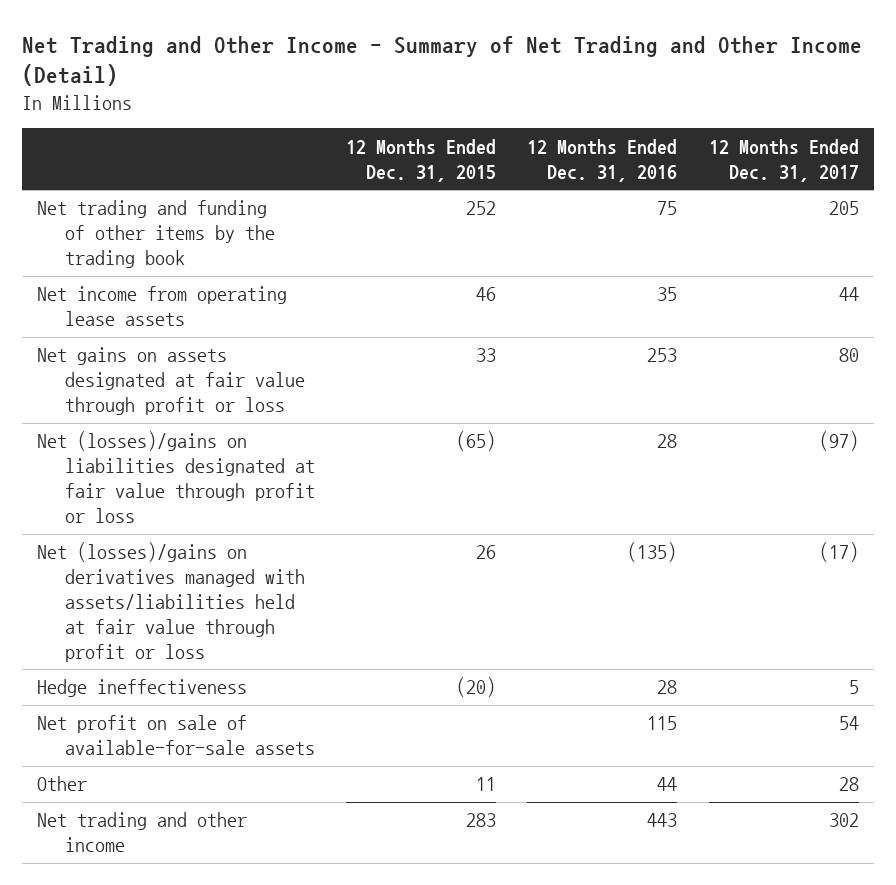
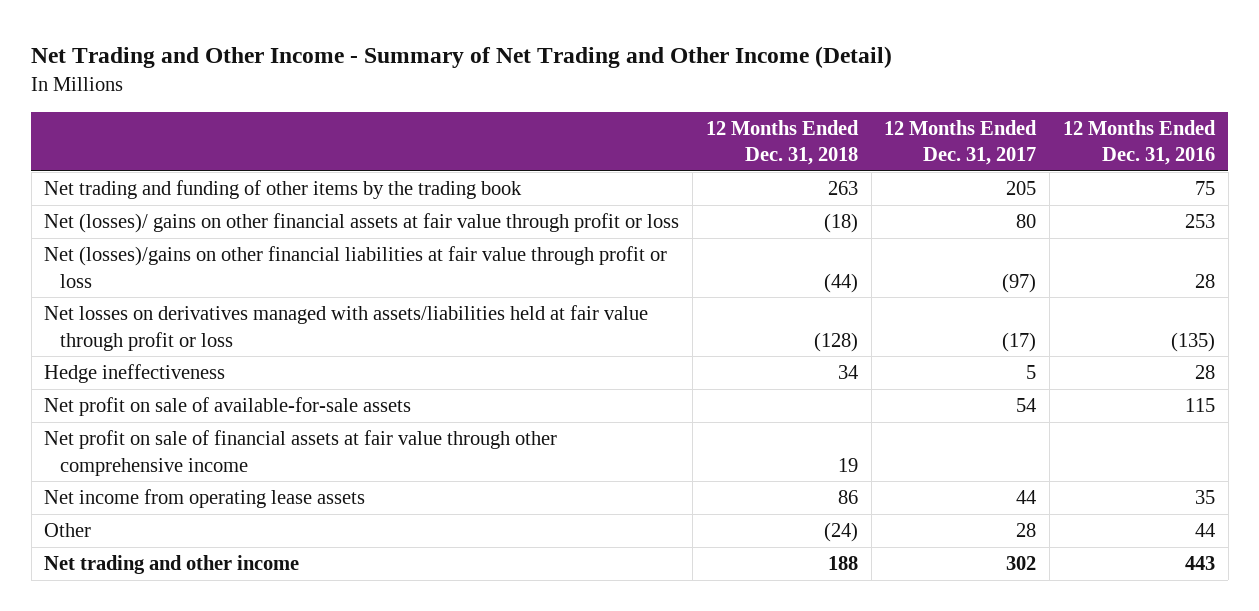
[345,138,496,182] 12 Months Ended Dec. 31, 2015 -> none
none -> [705,119,859,166] 12 Months Ended Dec. 31, 2018
[37,347,305,416] Net gains on assets designated at fair value through profit or loss -> [44,212,680,233] Net (losses)/ gains on other financial assets at fair value through profit or loss
[37,431,315,523] Net (losses)/gains on liabilities designated at fair value through profit or loss -> [44,245,668,288] Net (losses)/gains on other financial liabilities at fair value through profit or loss
[37,542,305,662] Net (losses)/gains on derivatives managed with assets/liabilities held at fair value through profit or loss -> [44,304,649,351] Net losses on derivatives managed with assets/liabilities held at fair value through profit or loss
none -> [44,429,558,476] Net profit on sale of financial assets at fair value through other comprehensive income
[37,286,288,327] Net income from operating lease assets -> [44,488,366,508] Net income from operating lease assets

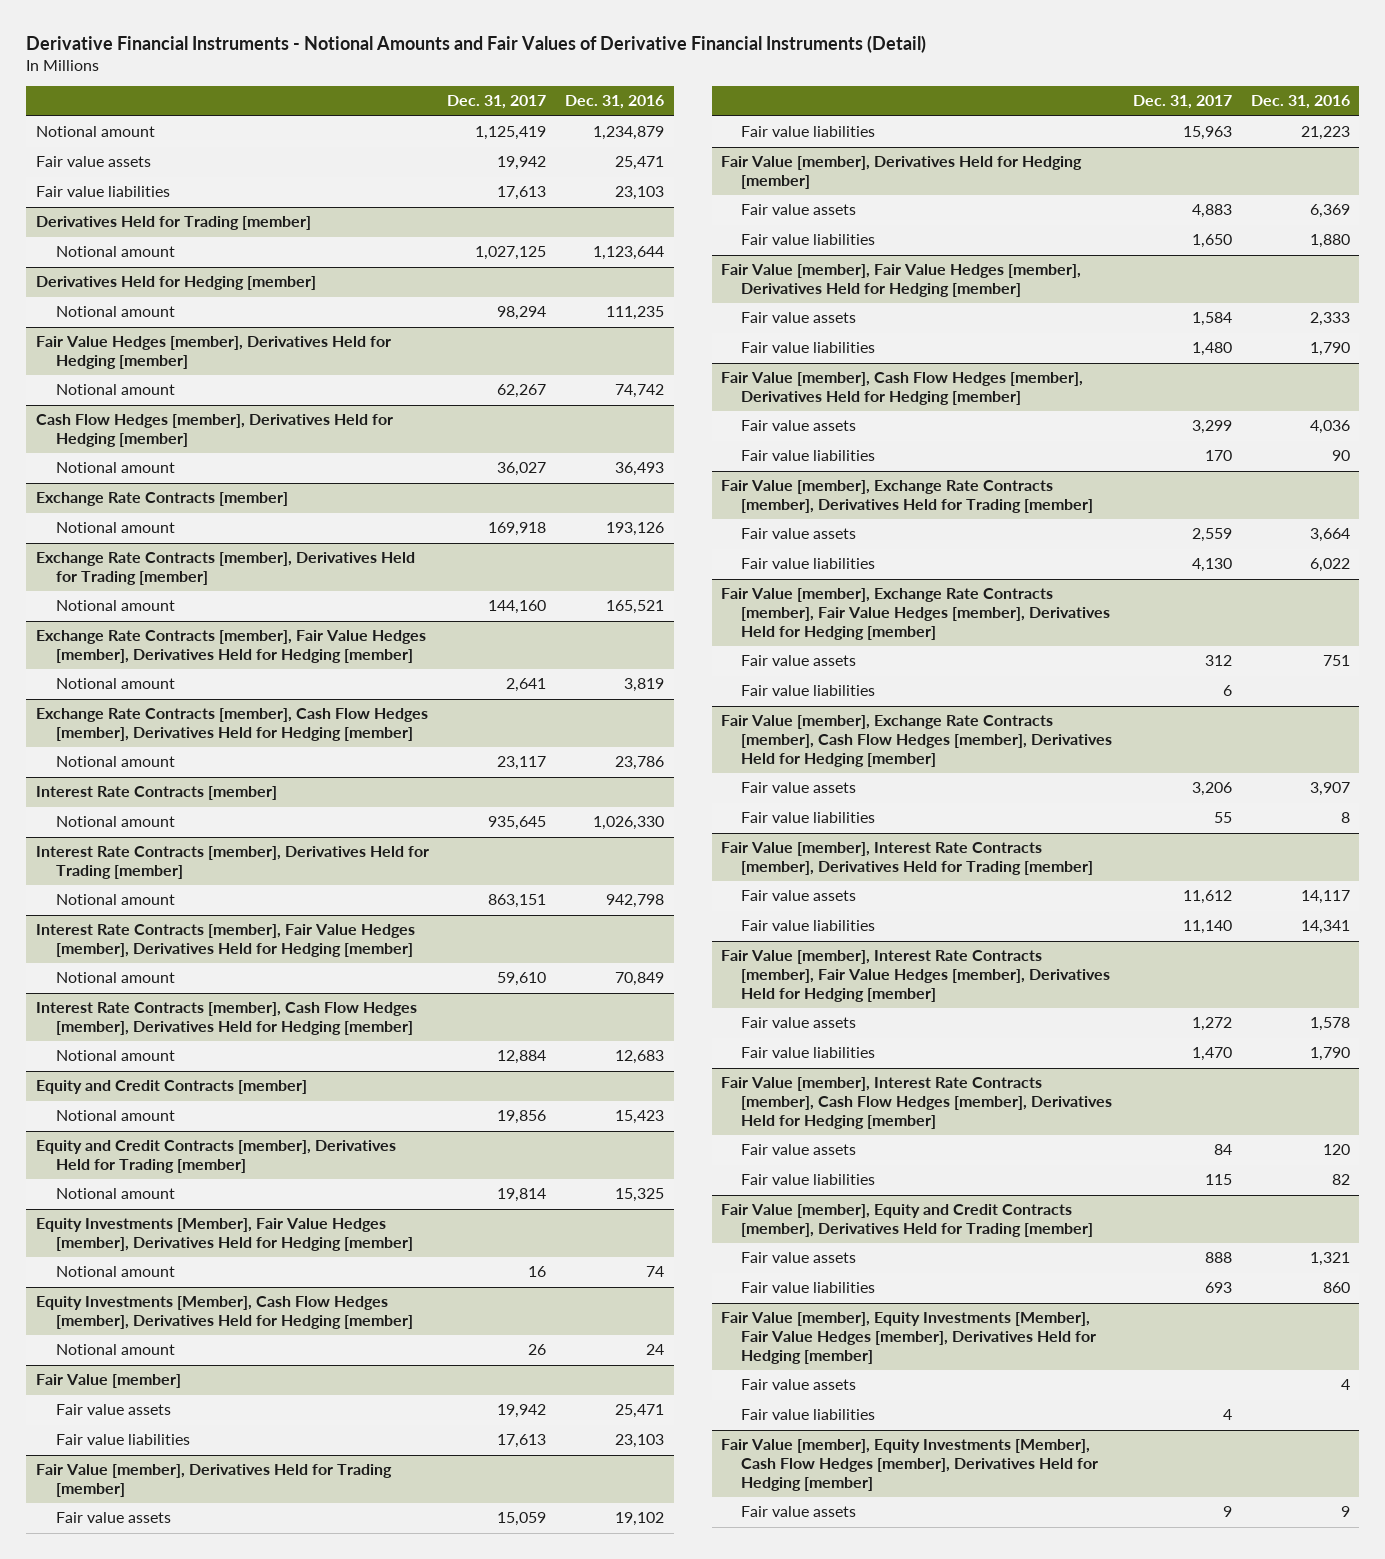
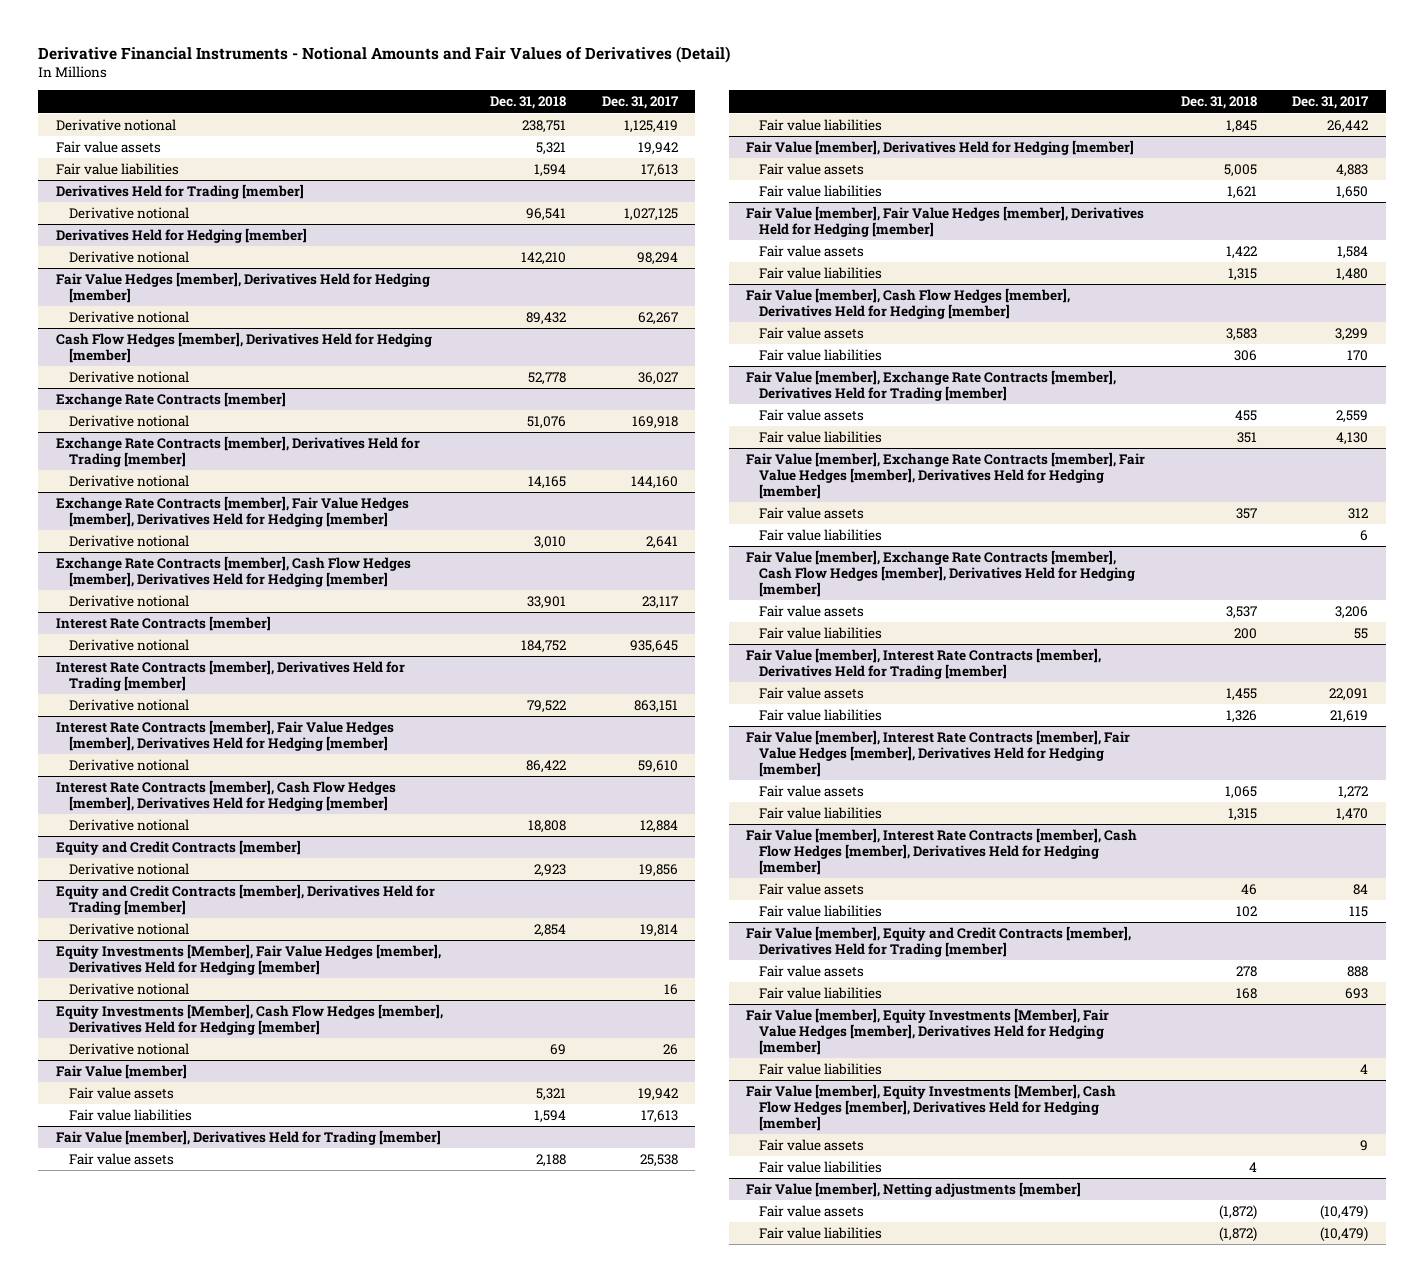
[26,35,927,54] Derivative Financial Instruments - Notional Amounts and Fair Values of Derivative Financial Instruments (Detail) -> [38,45,731,63] Derivative Financial Instruments - Notional Amounts and Fair Values of Derivatives (Detail)
[565,95,665,110] Dec. 31, 2016 -> none
none -> [490,96,567,110] Dec. 31, 2018
[35,126,155,138] Notional amount -> [55,118,176,131] Derivative notional
[55,246,175,258] Notional amount -> [68,206,189,219] Derivative notional
[55,306,175,318] Notional amount -> [68,250,189,263] Derivative notional
[55,384,175,396] Notional amount -> [68,310,189,323] Derivative notional
[55,462,175,474] Notional amount -> [68,370,189,383] Derivative notional
[55,522,175,534] Notional amount -> [68,414,189,427] Derivative notional
[55,600,175,612] Notional amount -> [68,474,189,487] Derivative notional
[55,678,175,690] Notional amount -> [68,534,189,547] Derivative notional
[55,756,175,768] Notional amount -> [68,594,189,607] Derivative notional
[55,816,175,828] Notional amount -> [68,638,189,651] Derivative notional
[55,894,175,906] Notional amount -> [68,698,189,711] Derivative notional
[55,972,175,984] Notional amount -> [68,758,189,771] Derivative notional
[55,1050,175,1062] Notional amount -> [68,818,189,831] Derivative notional
[55,1110,175,1122] Notional amount -> [68,862,189,875] Derivative notional
[55,1188,175,1200] Notional amount -> [68,922,189,935] Derivative notional
[55,1266,175,1278] Notional amount -> [68,982,189,995] Derivative notional
[55,1344,175,1356] Notional amount -> [68,1042,189,1055] Derivative notional
[497,1512,547,1527] 15,059 -> [639,1153,678,1167] 25,538
[1182,126,1232,141] 15,963 -> [1326,119,1368,133] 26,442
[1182,890,1232,905] 11,612 -> [1328,687,1368,701] 22,091
[1182,920,1232,935] 11,140 -> [1329,709,1368,723] 21,619
[741,1379,857,1391] Fair value assets -> none
none -> [759,1160,883,1173] Fair value liabilities
none -> [746,1181,1082,1197] Fair Value [member], Netting adjustments [member]
none -> [759,1204,865,1217] Fair value assets
none -> [759,1226,883,1239] Fair value liabilities

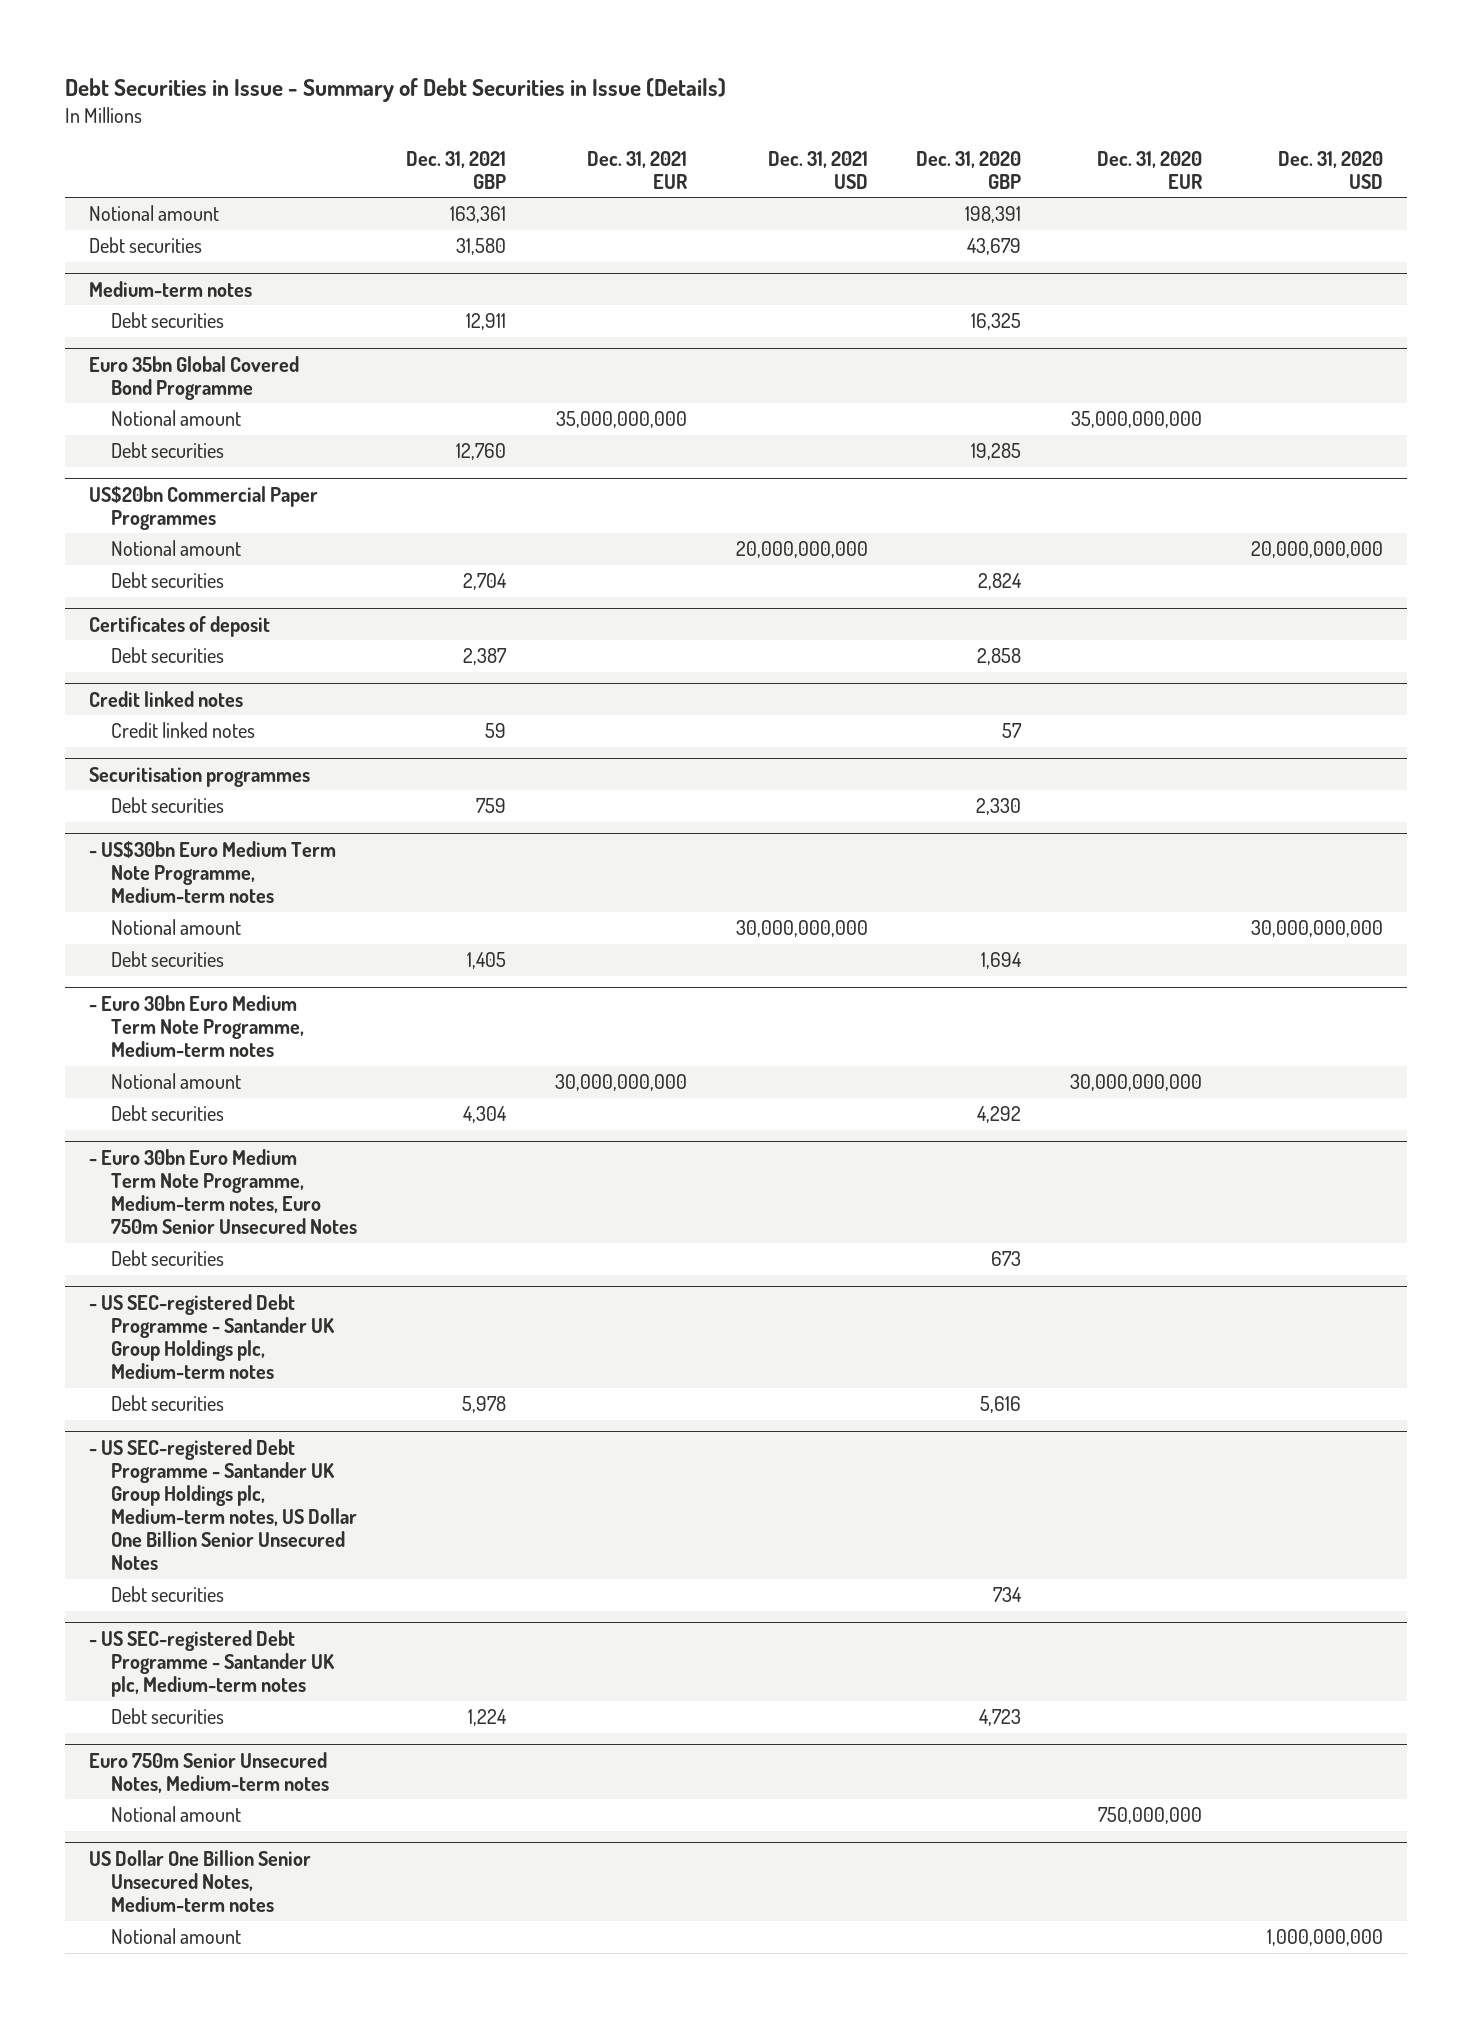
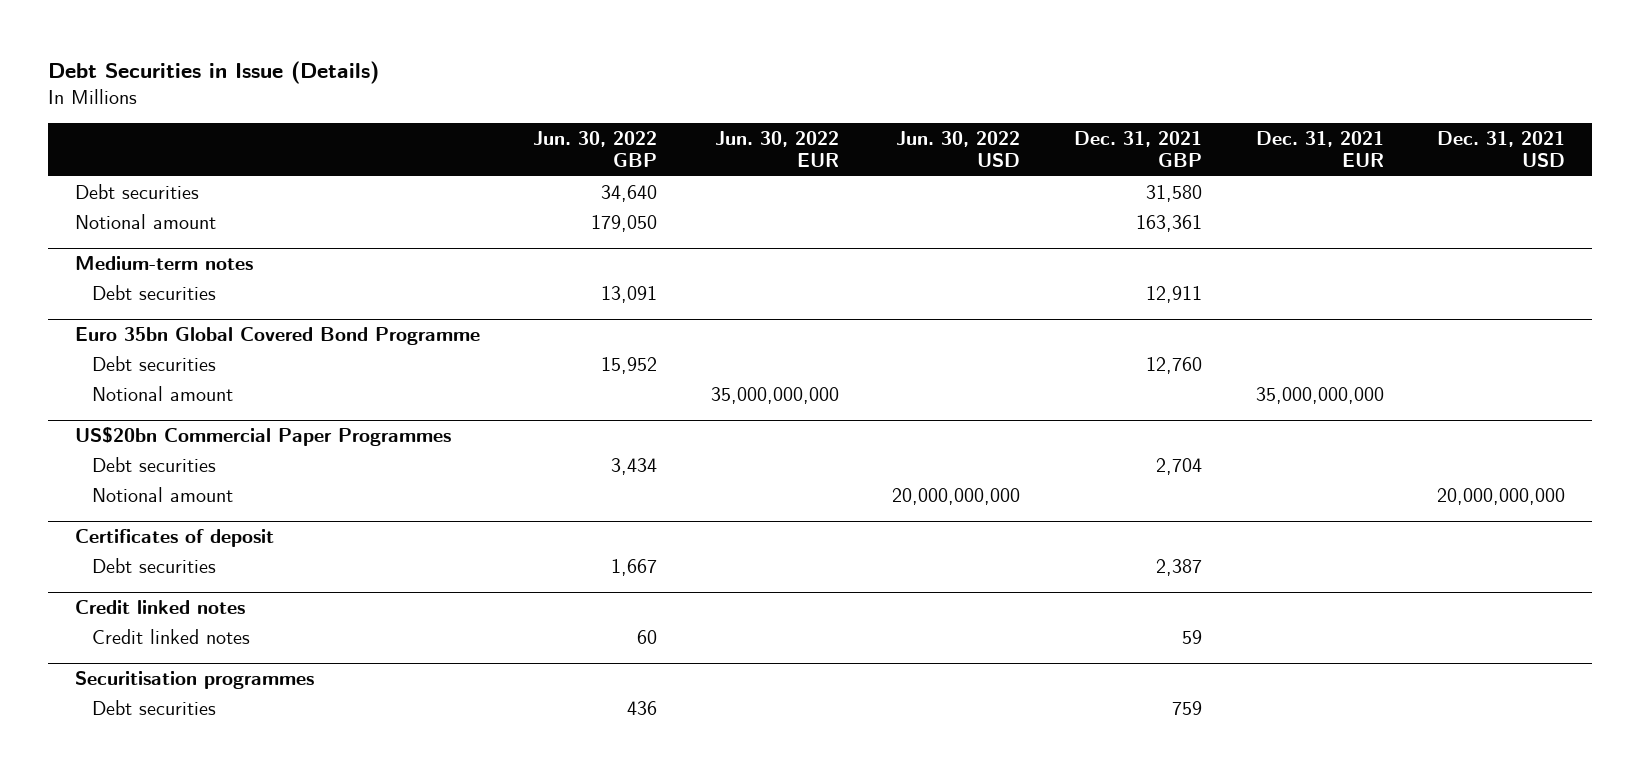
[64,77,726,102] Debt Securities in Issue - Summary of Debt Securities in Issue (Details) -> [47,60,379,84] Debt Securities in Issue (Details)
[916,150,1022,189] Dec. 31, 2020 GBP -> none
[1097,150,1203,189] Dec. 31, 2020 EUR -> none
[1278,150,1384,189] Dec. 31, 2020 USD -> none
none -> [533,130,658,168] Jun. 30, 2022 GBP
none -> [714,130,839,168] Jun. 30, 2022 EUR
none -> [896,130,1021,168] Jun. 30, 2022 USD
[89,205,220,222] Notional amount -> [74,213,216,229] Notional amount
[111,410,242,427] Notional amount -> [91,385,233,401] Notional amount
[111,540,242,557] Notional amount -> [91,486,233,502] Notional amount
[89,840,337,903] - US$30bn Euro Medium Term Note Programme, Medium-term notes -> none
[111,919,242,936] Notional amount -> none
[111,951,225,968] Debt securities -> none
[89,994,305,1057] - Euro 30bn Euro Medium Term Note Programme, Medium-term notes -> none
[111,1073,242,1090] Notional amount -> none
[111,1105,225,1122] Debt securities -> none
[89,1148,358,1235] - Euro 30bn Euro Medium Term Note Programme, Medium-term notes, Euro 750m Senior Unsecured Notes -> none
[111,1250,225,1267] Debt securities -> none
[89,1293,336,1380] - US SEC-registered Debt Programme - Santander UK Group Holdings plc, Medium-term notes -> none
[111,1395,225,1412] Debt securities -> none
[89,1438,358,1571] - US SEC-registered Debt Programme - Santander UK Group Holdings plc, Medium-term notes, US Dollar One Billion Senior Unsecured Notes -> none
[111,1586,225,1603] Debt securities -> none
[89,1629,336,1697] - US SEC-registered Debt Programme - Santander UK plc, Medium-term notes -> none
[111,1708,225,1725] Debt securities -> none
[89,1751,330,1793] Euro 750m Senior Unsecured Notes, Medium-term notes -> none
[111,1806,242,1823] Notional amount -> none
[89,1849,312,1912] US Dollar One Billion Senior Unsecured Notes, Medium-term notes -> none
[111,1928,242,1945] Notional amount -> none

